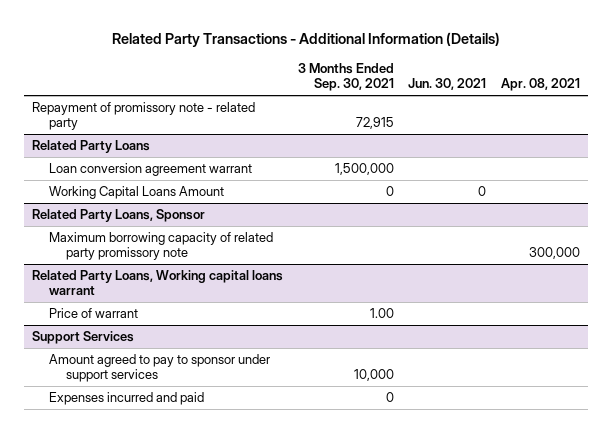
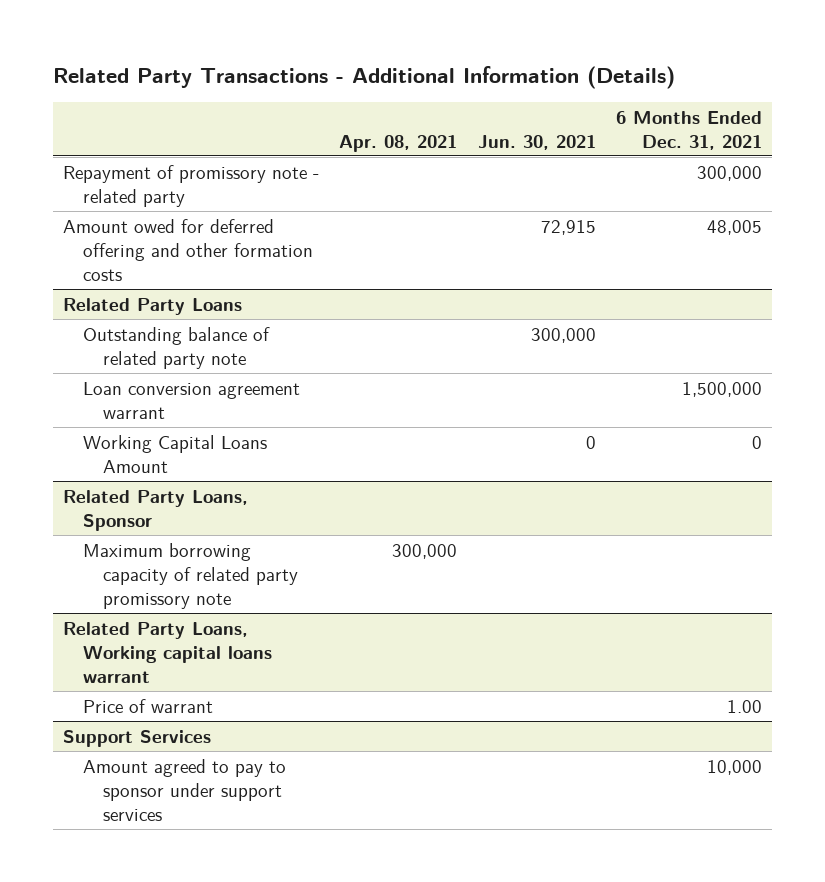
[297,63,394,92] 3 Months Ended Sep. 30, 2021 -> none
none -> [615,110,762,150] 6 Months Ended Dec. 31, 2021
none -> [63,218,313,282] Amount owed for deferred offering and other formation costs
none -> [82,326,270,369] Outstanding balance of related party note
[48,392,204,406] Expenses incurred and paid -> none

